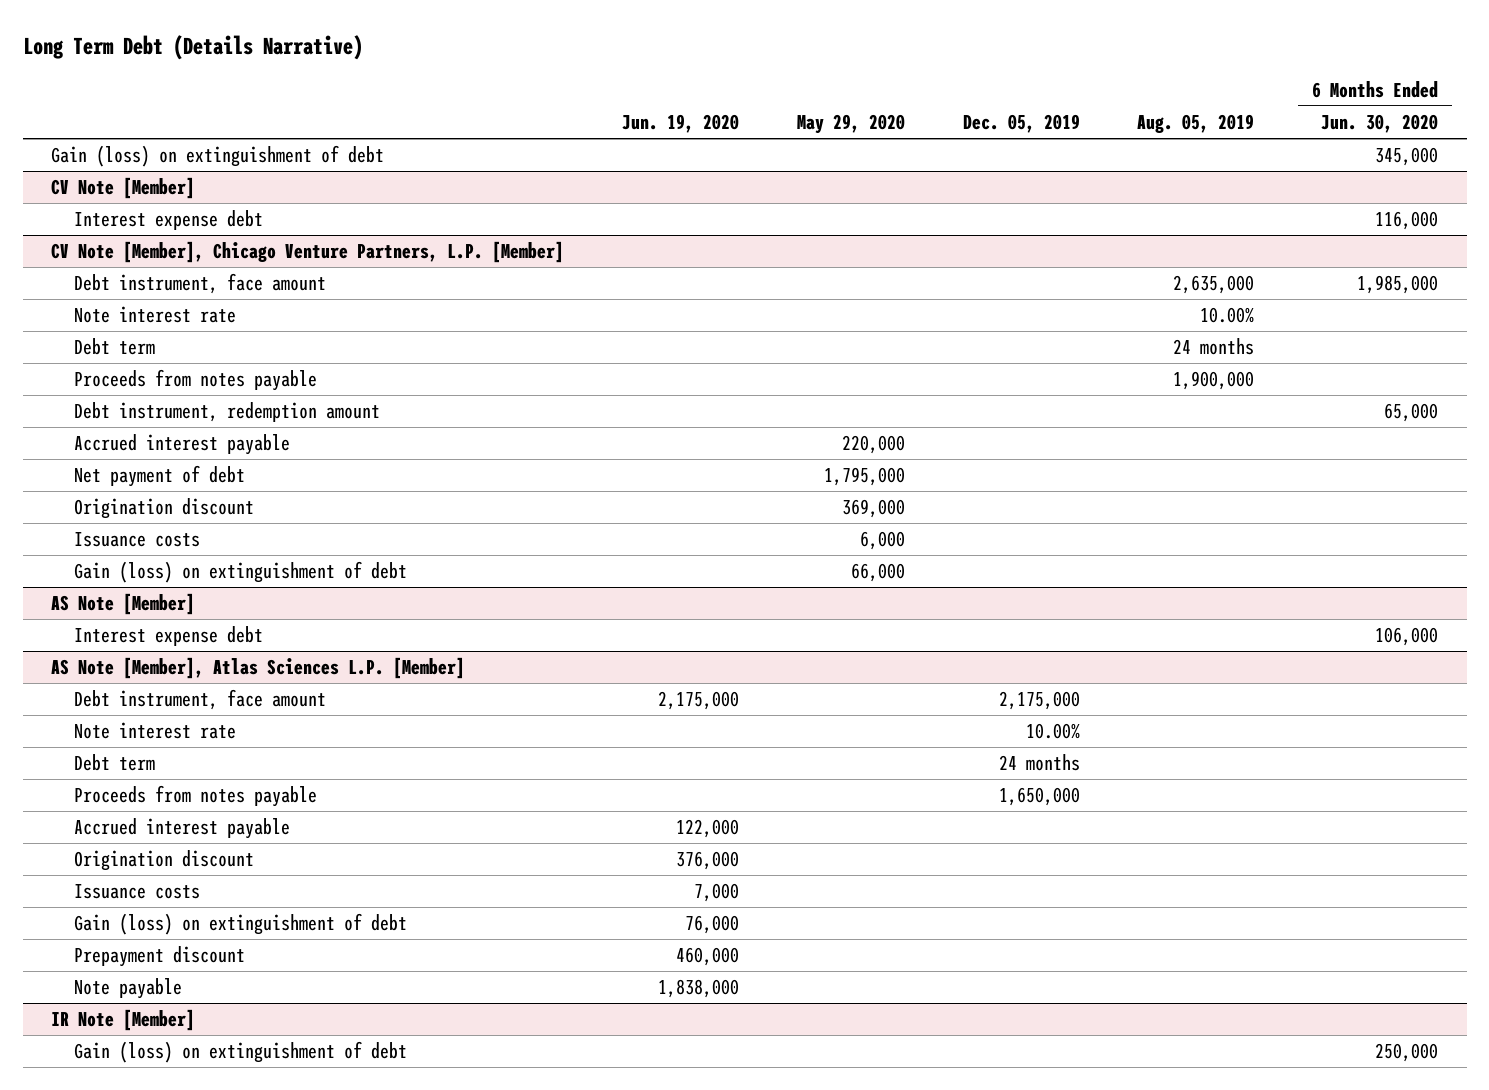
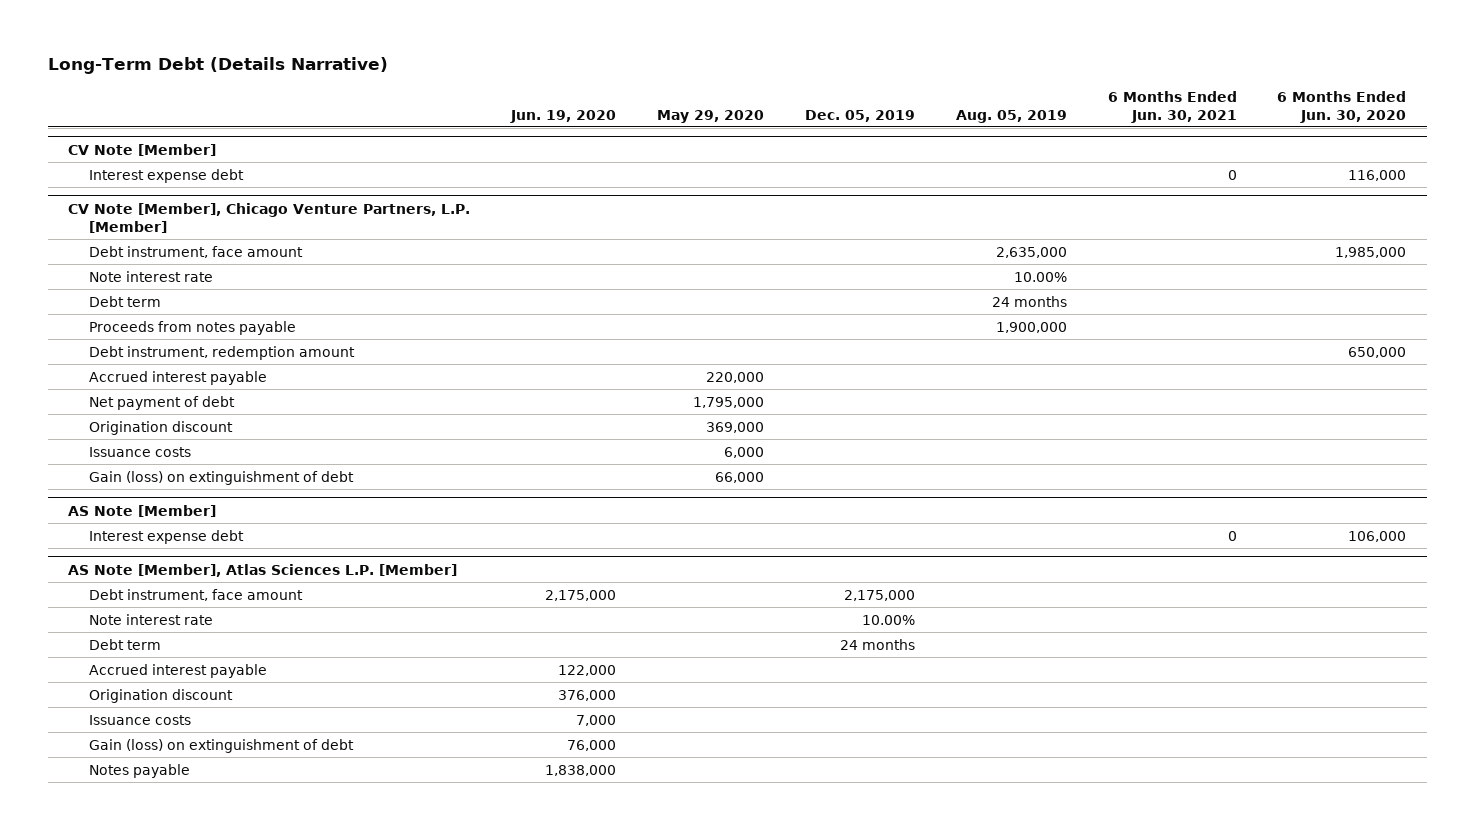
[22,34,363,60] Long Term Debt (Details Narrative) -> [47,56,388,74] Long-Term Debt (Details Narrative)
none -> [1107,90,1237,123] 6 Months Ended Jun. 30, 2021
[51,145,385,168] Gain (loss) on extinguishment of debt -> none
[1383,403,1438,423] 65,000 -> [1348,346,1407,358] 650,000
[73,785,317,808] Proceeds from notes payable -> none
[73,946,245,968] Prepayment discount -> none
[51,1009,196,1032] IR Note [Member] -> none
[73,1041,407,1064] Gain (loss) on extinguishment of debt -> none
[73,978,182,1000] Note payable -> [89,763,191,778] Notes payable

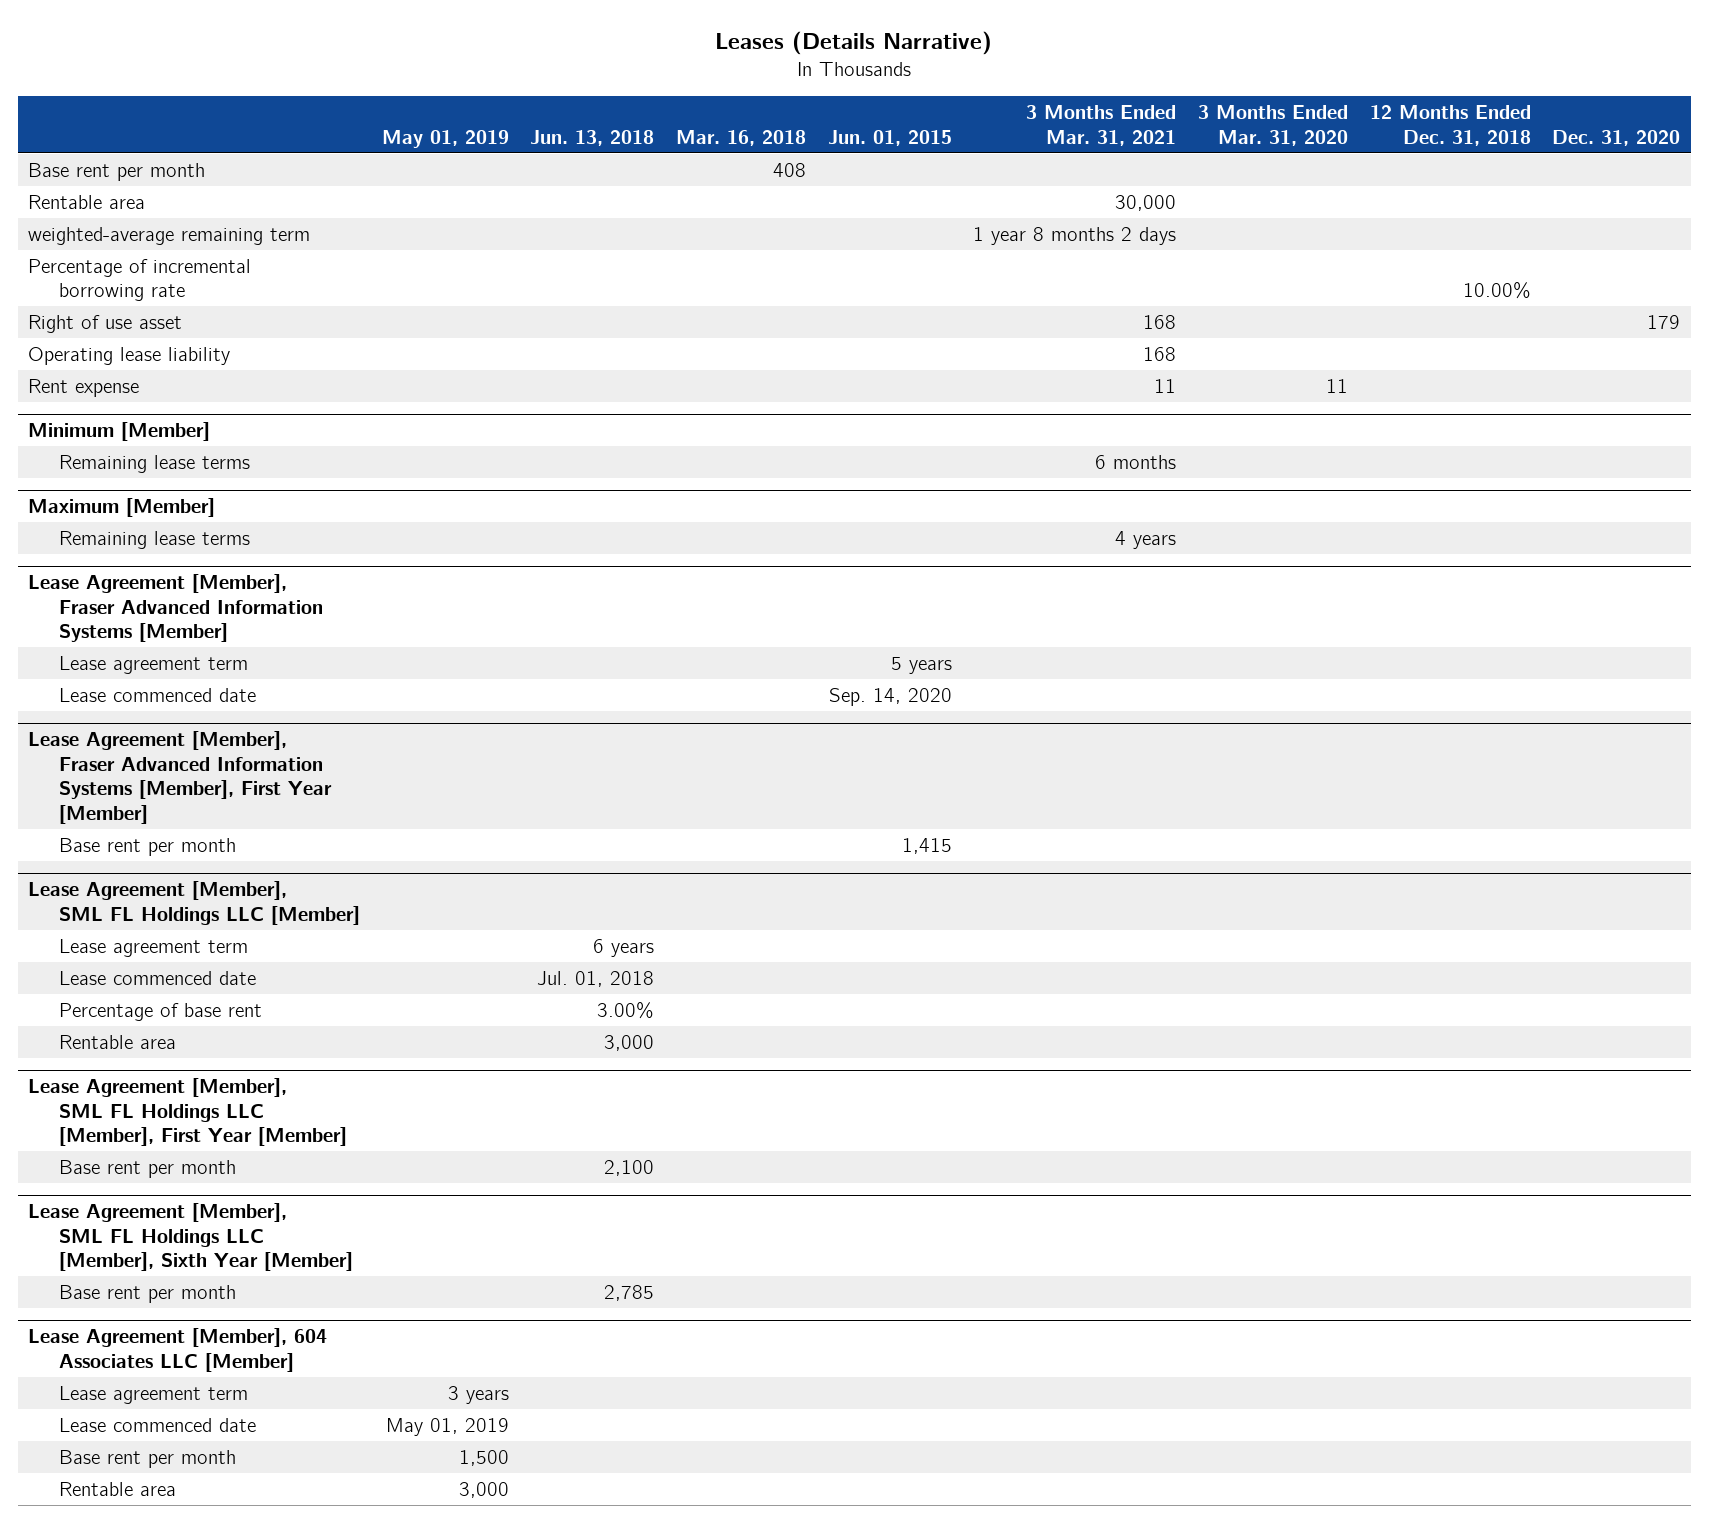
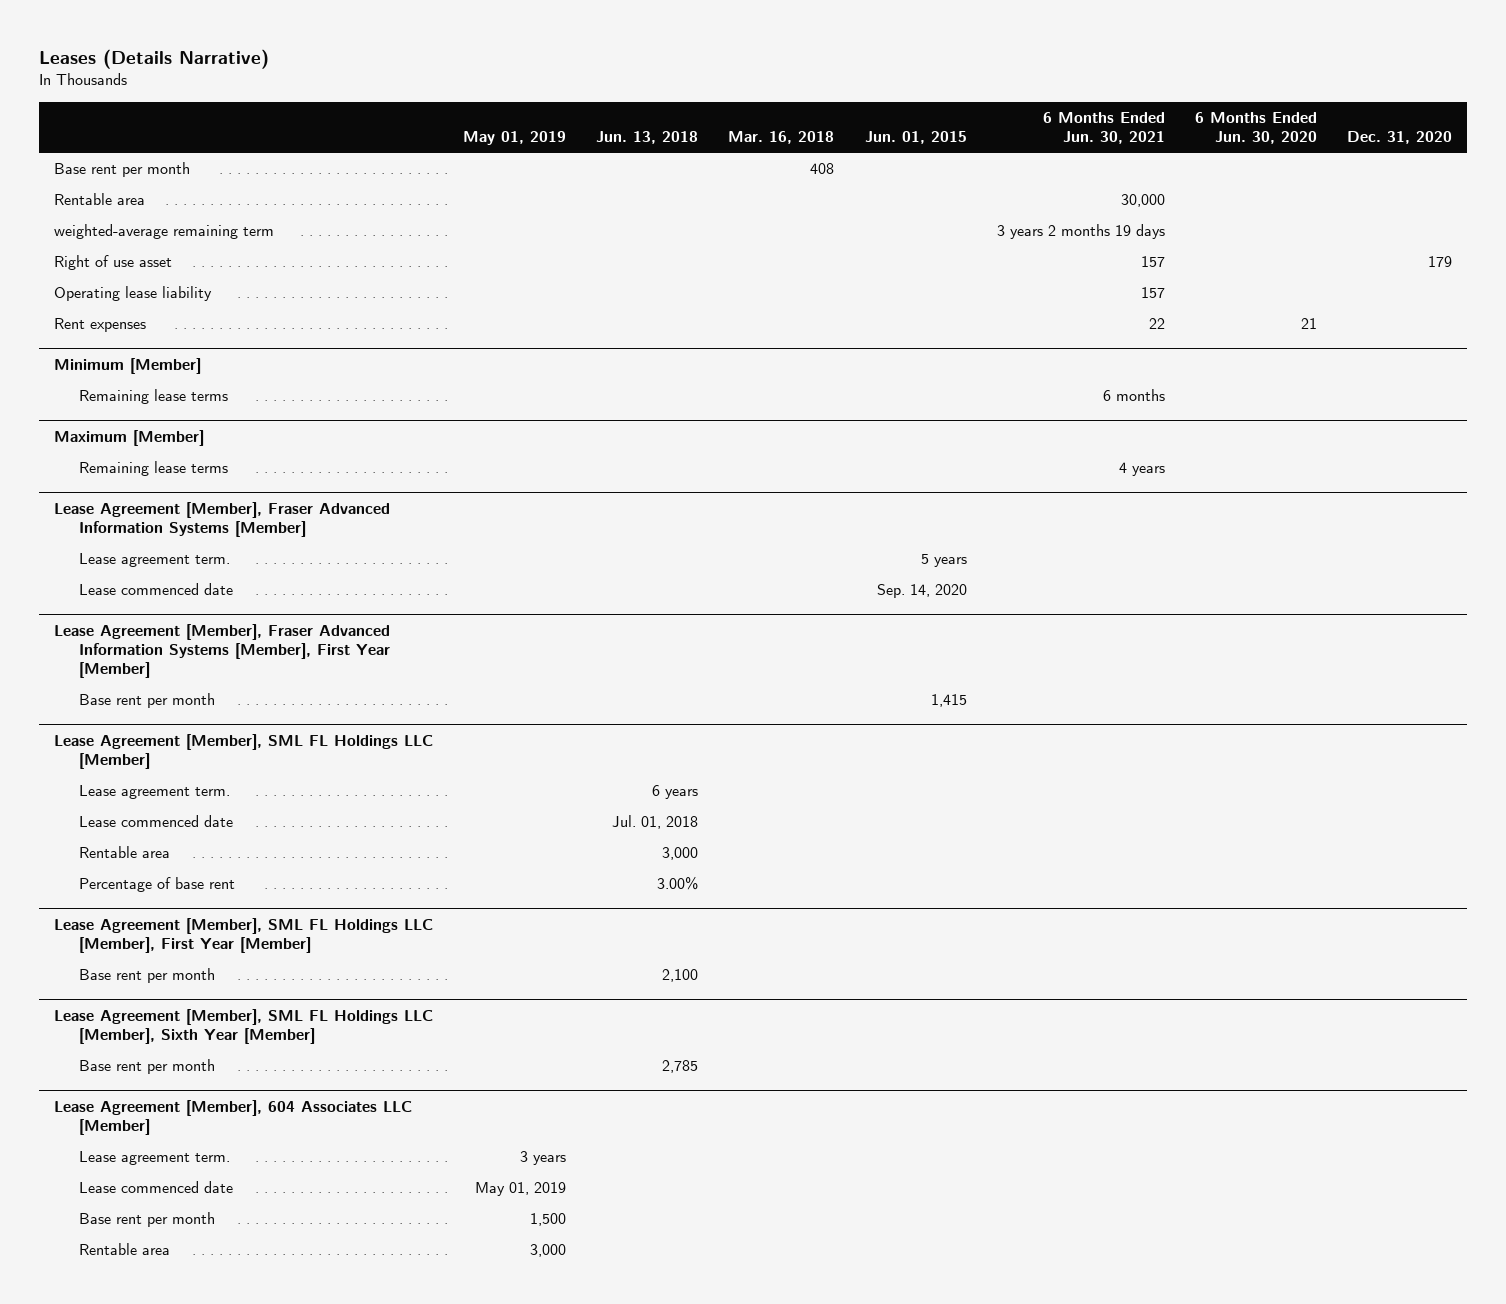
[1026,105,1177,146] 3 Months Ended Mar. 31, 2021 -> none
[1198,105,1349,146] 3 Months Ended Mar. 31, 2020 -> none
[1369,105,1531,146] 12 Months Ended Dec. 31, 2018 -> none
none -> [1042,111,1165,145] 6 Months Ended Jun. 30, 2021
none -> [1194,111,1317,145] 6 Months Ended Jun. 30, 2020
[28,258,252,302] Percentage of incremental borrowing rate -> none
[28,378,140,397] Rent expense -> [53,318,146,333] Rent expenses
[59,655,249,674] Lease agreement term -> [78,553,230,568] Lease agreement term.
[59,938,249,957] Lease agreement term -> [78,785,230,800] Lease agreement term.
[59,1002,263,1021] Percentage of base rent -> [78,877,235,893] Percentage of base rent
[59,1385,249,1404] Lease agreement term -> [78,1151,230,1166] Lease agreement term.

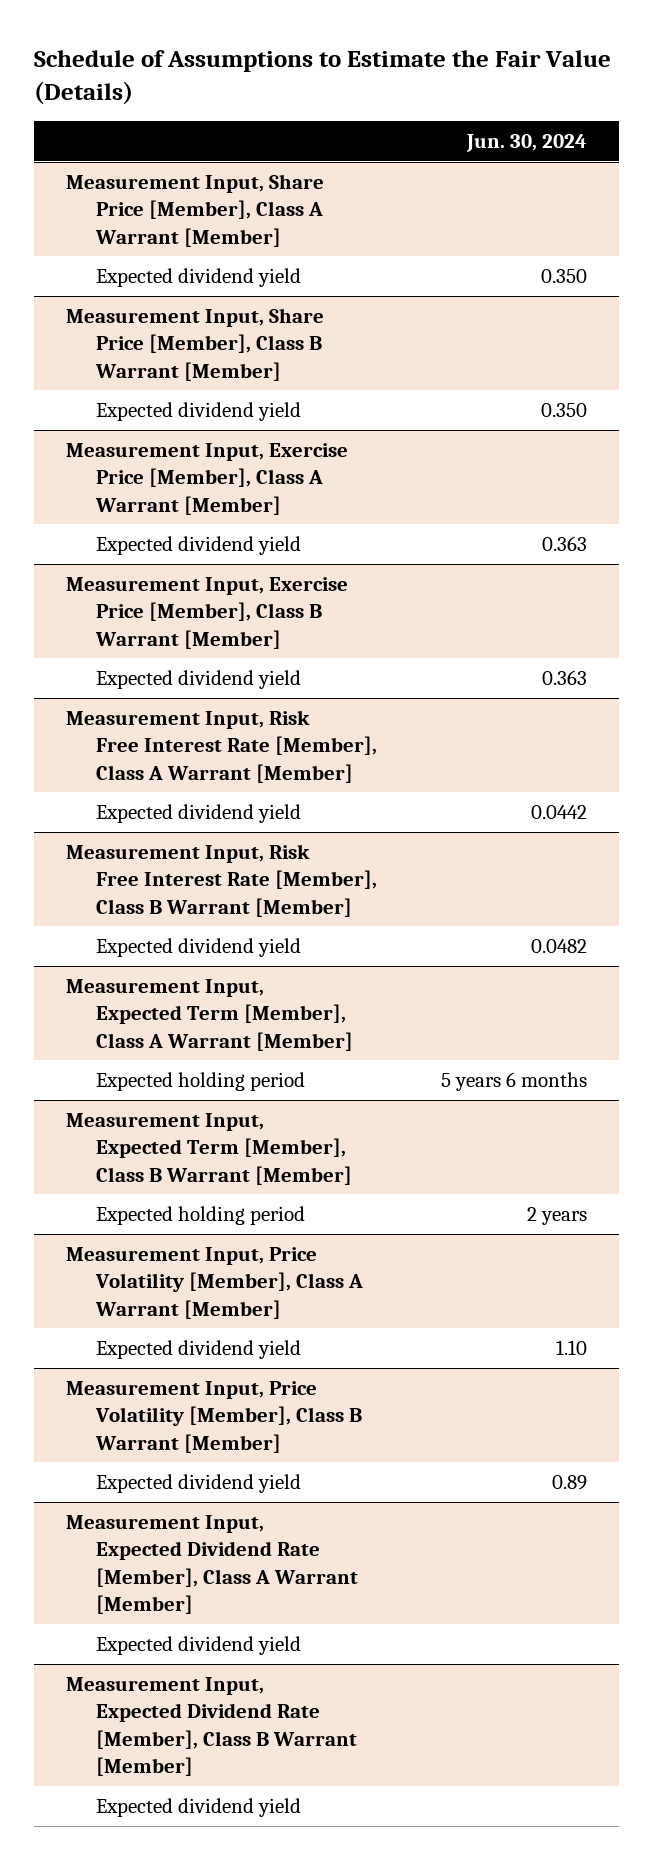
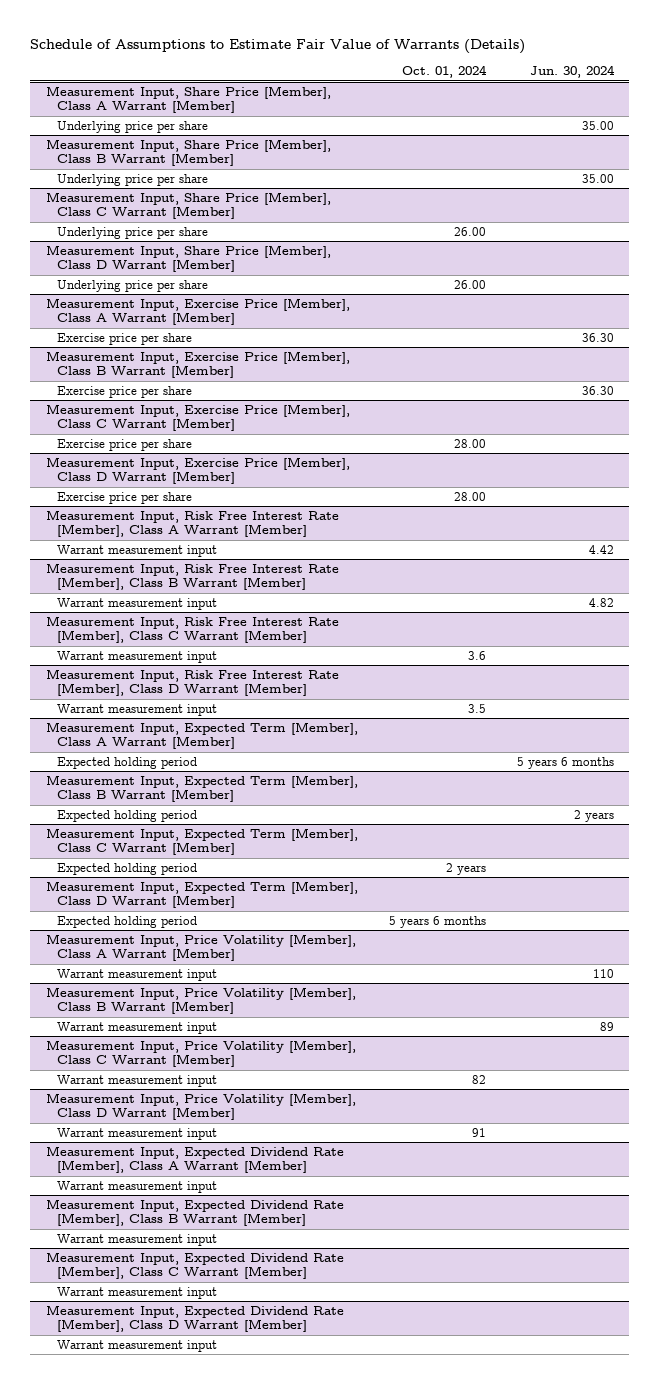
[33,49,611,105] Schedule of Assumptions to Estimate the Fair Value (Details) -> [29,38,525,54] Schedule of Assumptions to Estimate Fair Value of Warrants (Details)
none -> [401,65,487,79] Oct. 01, 2024
[96,268,302,288] Expected dividend yield -> none
none -> [56,120,208,133] Underlying price per share
[96,402,302,422] Expected dividend yield -> none
none -> [56,173,208,186] Underlying price per share
none -> [45,191,331,220] Measurement Input, Share Price [Member], Class C Warrant [Member]
none -> [56,226,208,239] Underlying price per share
none -> [45,244,331,273] Measurement Input, Share Price [Member], Class D Warrant [Member]
none -> [56,279,208,292] Underlying price per share
[96,536,302,556] Expected dividend yield -> none
none -> [56,332,192,345] Exercise price per share
[96,670,302,690] Expected dividend yield -> none
none -> [56,385,192,398] Exercise price per share
none -> [45,403,350,432] Measurement Input, Exercise Price [Member], Class C Warrant [Member]
none -> [56,438,192,451] Exercise price per share
none -> [45,456,350,485] Measurement Input, Exercise Price [Member], Class D Warrant [Member]
none -> [56,491,192,504] Exercise price per share
[96,804,302,824] Expected dividend yield -> none
none -> [56,544,217,557] Warrant measurement input
[96,938,302,958] Expected dividend yield -> none
none -> [56,597,217,610] Warrant measurement input
none -> [45,615,339,644] Measurement Input, Risk Free Interest Rate [Member], Class C Warrant [Member]
none -> [56,650,217,663] Warrant measurement input
none -> [45,668,339,697] Measurement Input, Risk Free Interest Rate [Member], Class D Warrant [Member]
none -> [56,703,217,716] Warrant measurement input
none -> [45,827,358,856] Measurement Input, Expected Term [Member], Class C Warrant [Member]
none -> [56,862,197,875] Expected holding period
none -> [45,880,358,909] Measurement Input, Expected Term [Member], Class D Warrant [Member]
none -> [56,915,197,928] Expected holding period
[96,1340,302,1360] Expected dividend yield -> none
none -> [56,968,217,981] Warrant measurement input
[96,1474,302,1494] Expected dividend yield -> none
none -> [56,1021,217,1034] Warrant measurement input
none -> [45,1039,356,1068] Measurement Input, Price Volatility [Member], Class C Warrant [Member]
none -> [56,1074,217,1087] Warrant measurement input
none -> [45,1092,356,1121] Measurement Input, Price Volatility [Member], Class D Warrant [Member]
none -> [56,1127,217,1140] Warrant measurement input
[96,1636,302,1656] Expected dividend yield -> [56,1180,217,1193] Warrant measurement input
[96,1798,302,1818] Expected dividend yield -> [56,1233,217,1246] Warrant measurement input
none -> [45,1251,344,1280] Measurement Input, Expected Dividend Rate [Member], Class C Warrant [Member]
none -> [56,1286,217,1299] Warrant measurement input
none -> [45,1304,344,1333] Measurement Input, Expected Dividend Rate [Member], Class D Warrant [Member]
none -> [56,1339,217,1352] Warrant measurement input

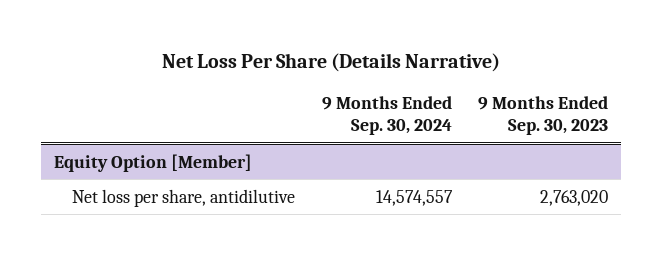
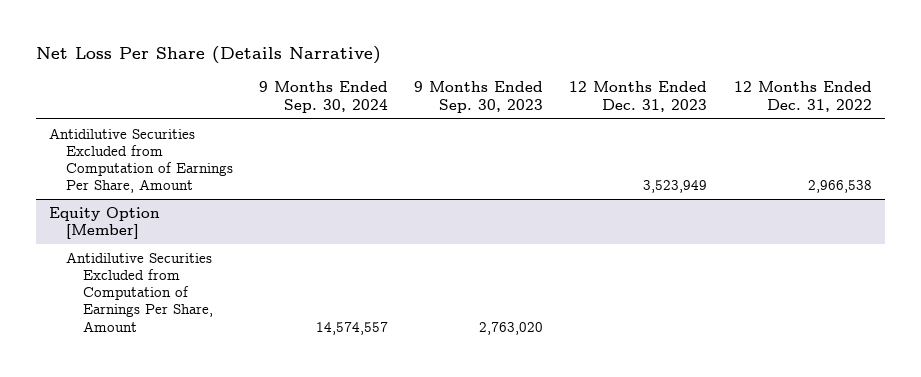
none -> [569,81,708,112] 12 Months Ended Dec. 31, 2023
none -> [733,81,872,112] 12 Months Ended Dec. 31, 2022
none -> [48,128,233,194] Antidilutive Securities Excluded from Computation of Earnings Per Share, Amount
[72,188,296,207] Net loss per share, antidilutive -> [65,252,213,332] Antidilutive Securities Excluded from Computation of Earnings Per Share, Amount

